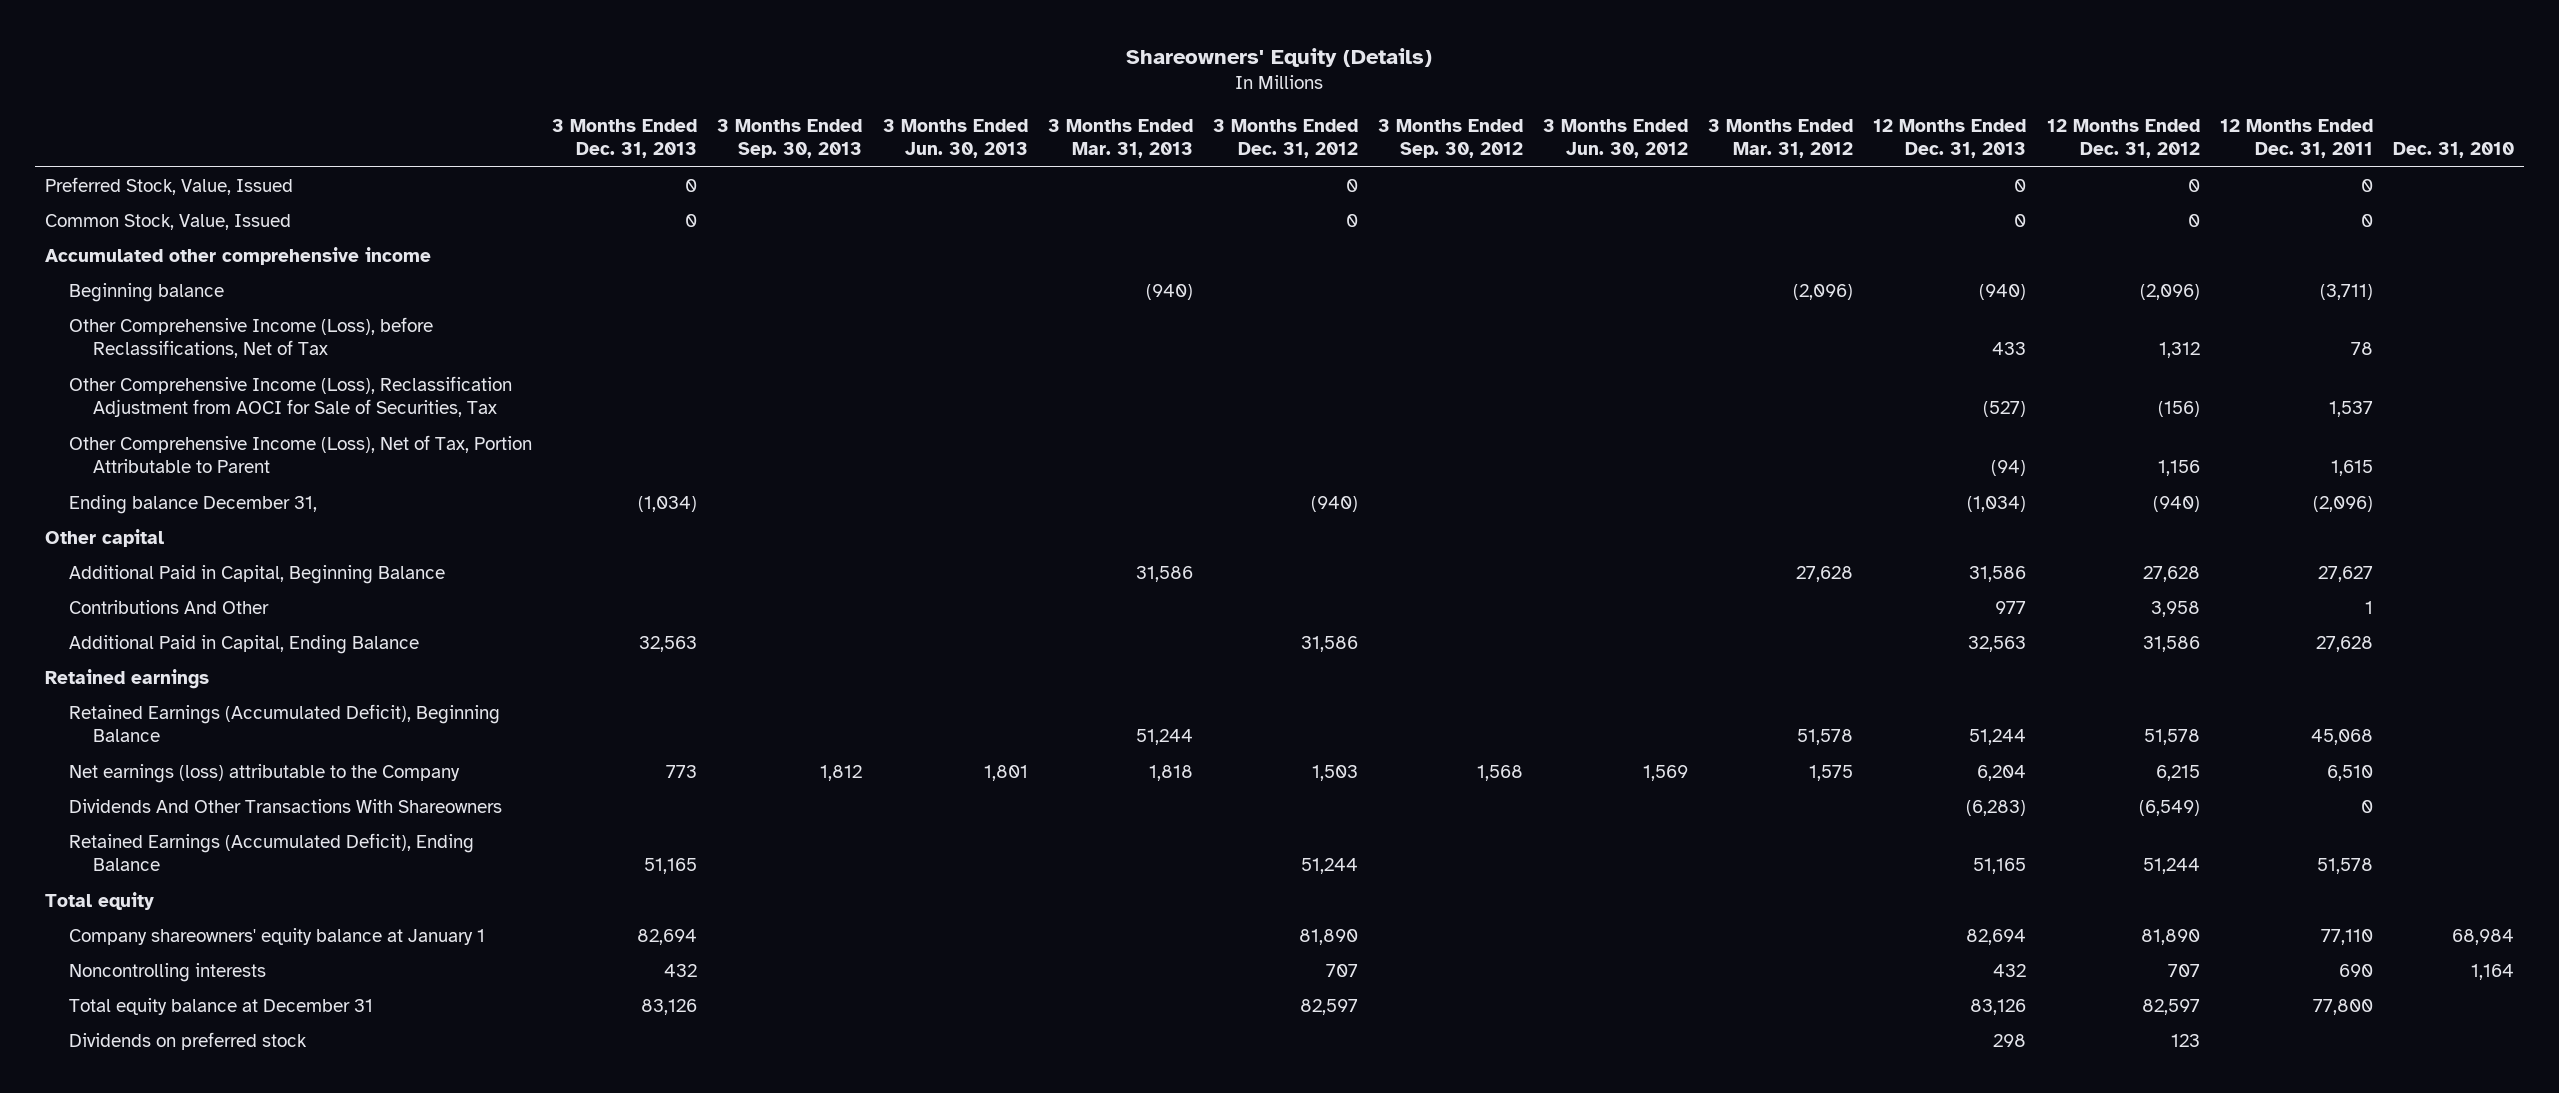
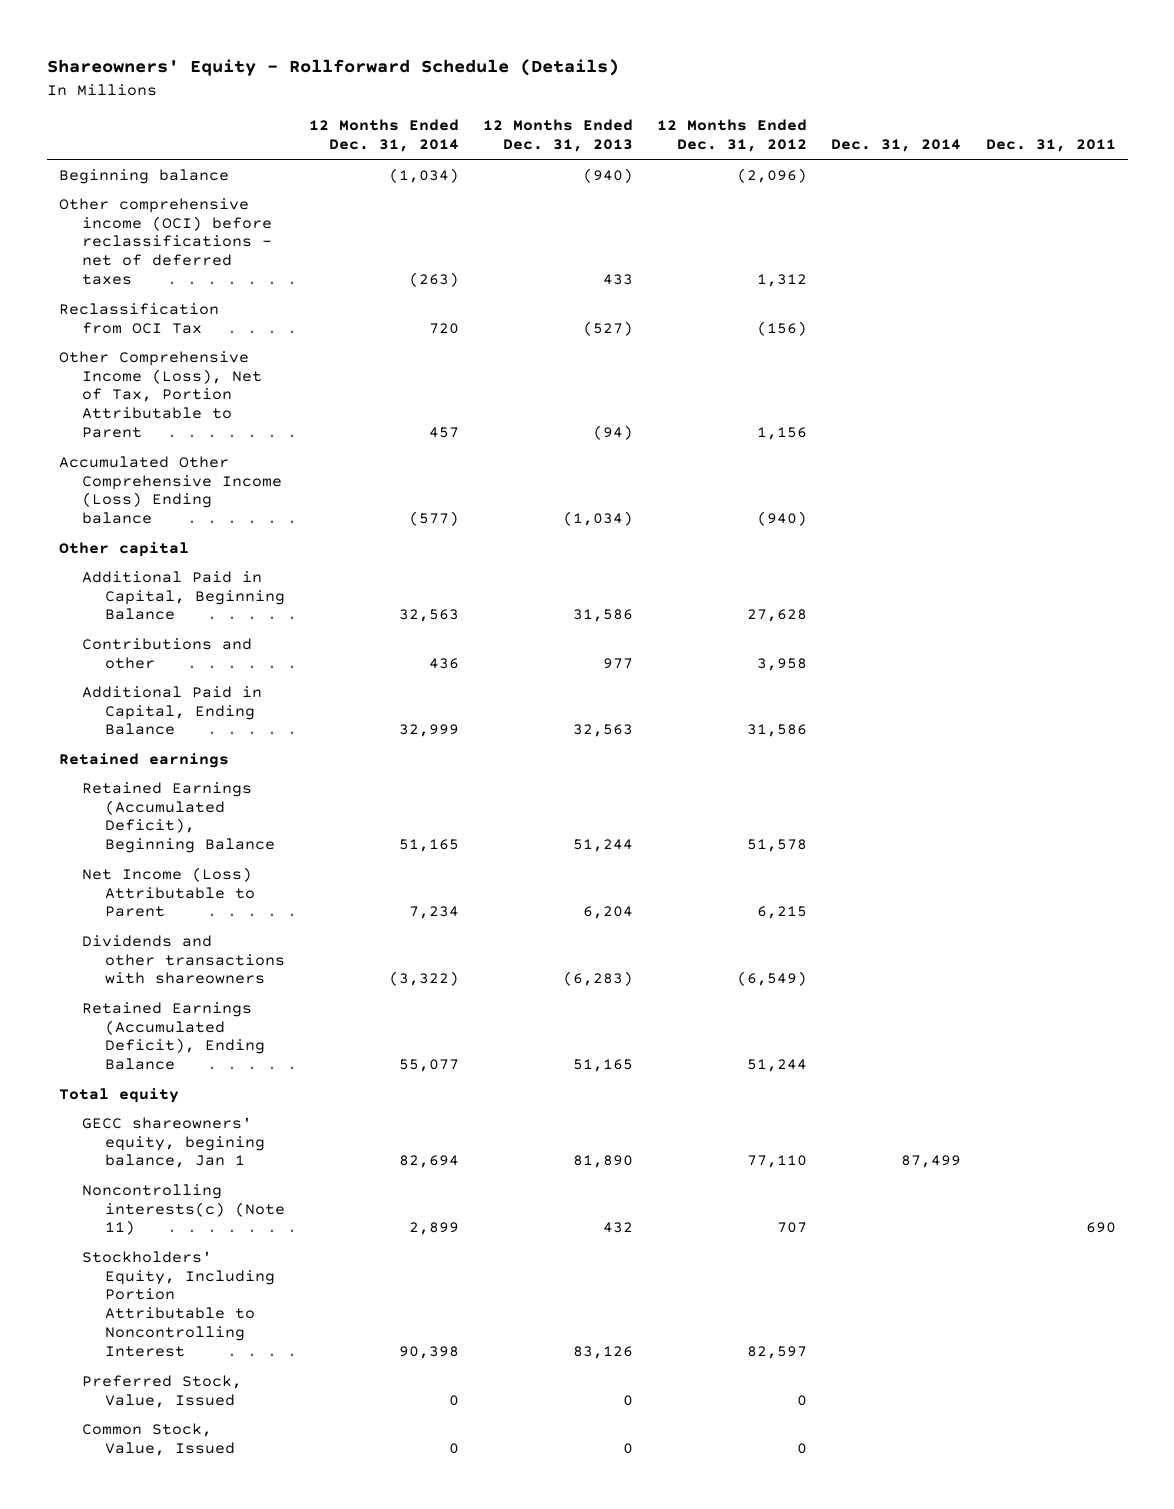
[1126,47,1433,67] Shareowners' Equity (Details) -> [46,59,619,77] Shareowners' Equity - Rollforward Schedule (Details)
[552,118,698,159] 3 Months Ended Dec. 31, 2013 -> none
[717,118,863,159] 3 Months Ended Sep. 30, 2013 -> none
[882,118,1028,159] 3 Months Ended Jun. 30, 2013 -> none
[1047,118,1193,159] 3 Months Ended Mar. 31, 2013 -> none
[1212,118,1358,159] 3 Months Ended Dec. 31, 2012 -> none
[1378,118,1524,159] 3 Months Ended Sep. 30, 2012 -> none
[1543,118,1689,159] 3 Months Ended Jun. 30, 2012 -> none
[1708,118,1854,159] 3 Months Ended Mar. 31, 2012 -> none
[2219,118,2373,159] 12 Months Ended Dec. 31, 2011 -> none
[2392,142,2514,159] Dec. 31, 2010 -> none
none -> [309,119,460,153] 12 Months Ended Dec. 31, 2014
none -> [831,139,962,153] Dec. 31, 2014
none -> [985,139,1116,153] Dec. 31, 2011
[44,246,431,265] Accumulated other comprehensive income -> none
[69,316,434,359] Other Comprehensive Income (Loss), before Reclassifications, Net of Tax -> [58,197,273,286] Other comprehensive income (OCI) before reclassifications - net of deferred taxes
[69,375,513,418] Other Comprehensive Income (Loss), Reclassification Adjustment from AOCI for Sale of Securities, Tax -> [58,302,219,334] Reclassification from OCI Tax
[69,494,318,514] Ending balance December 31, -> [58,455,283,525] Accumulated Other Comprehensive Income (Loss) Ending balance
[69,599,270,614] Contributions And Other -> [82,637,253,669] Contributions and other
[69,763,461,783] Net earnings (loss) attributable to the Company -> [82,866,256,918] Net Income (Loss) Attributable to Parent
[69,798,503,813] Dividends And Other Transactions With Shareowners -> [82,934,286,985] Dividends and other transactions with shareowners
[69,1031,308,1050] Dividends on preferred stock -> none
[69,927,486,945] Company shareowners' equity balance at January 1 -> [82,1116,266,1169] GECC shareowners' equity, begining balance, Jan 1
[1966,928,2027,945] 82,694 -> [573,1155,634,1169] 81,890
[2140,928,2200,945] 81,890 -> [747,1155,808,1169] 77,110
[69,962,267,982] Noncontrolling interests -> [82,1183,286,1236] Noncontrolling interests(c) (Note 11)
[69,997,374,1015] Total equity balance at December 31 -> [82,1250,276,1358] Stockholders' Equity, Including Portion Attributable to Noncontrolling Interest
[44,176,293,195] Preferred Stock, Value, Issued -> [82,1374,243,1408] Preferred Stock, Value, Issued
[44,213,291,230] Common Stock, Value, Issued -> [82,1422,236,1456] Common Stock, Value, Issued

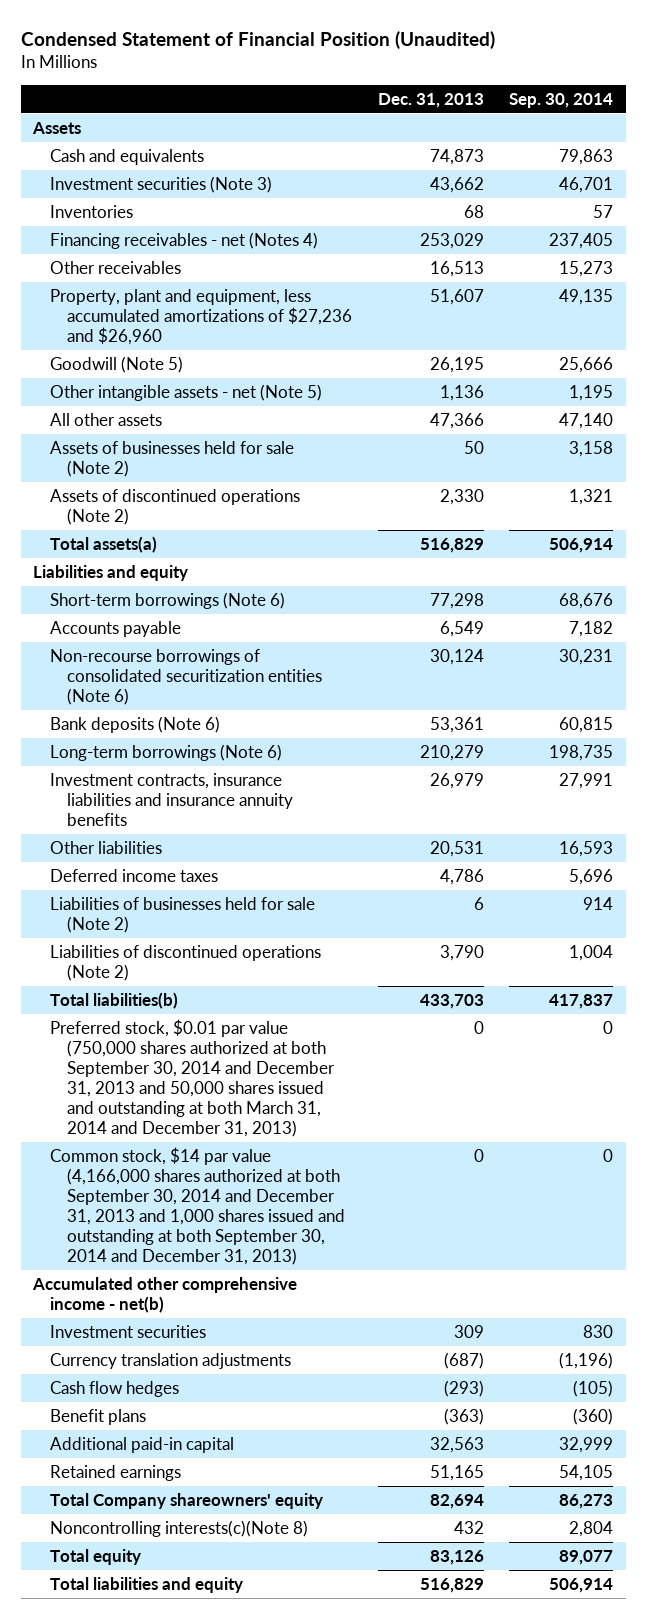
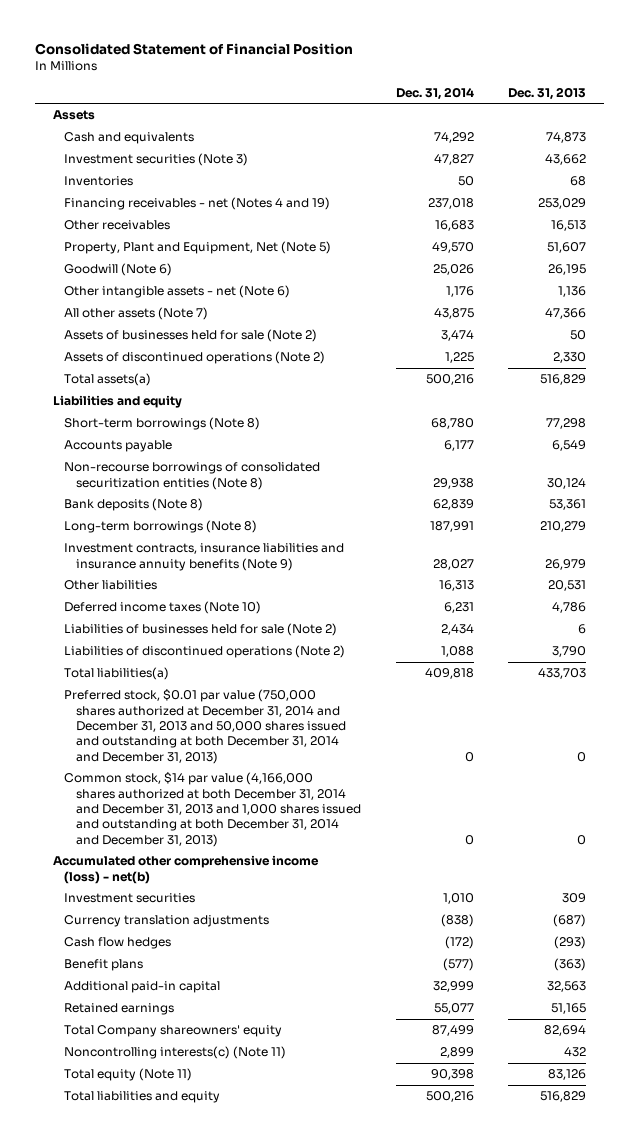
[20,31,495,50] Condensed Statement of Financial Position (Unaudited) -> [35,42,354,55] Consolidated Statement of Financial Position
[509,92,614,108] Sep. 30, 2014 -> none
none -> [395,86,474,100] Dec. 31, 2014
[50,231,319,249] Financing receivables - net (Notes 4) -> [64,197,331,211] Financing receivables - net (Notes 4 and 19)
[50,288,353,345] Property, plant and equipment, less accumulated amortizations of $27,236 and $26,960 -> [64,241,332,255] Property, Plant and Equipment, Net (Note 5)
[50,355,184,373] Goodwill (Note 5) -> [64,263,173,277] Goodwill (Note 6)
[50,383,323,401] Other intangible assets - net (Note 5) -> [64,285,291,299] Other intangible assets - net (Note 6)
[50,412,163,426] All other assets -> [64,307,209,321] All other assets (Note 7)
[50,591,286,609] Short-term borrowings (Note 6) -> [64,417,261,431] Short-term borrowings (Note 8)
[50,648,323,705] Non-recourse borrowings of consolidated securitization entities (Note 6) -> [64,462,321,490] Non-recourse borrowings of consolidated securitization entities (Note 8)
[50,715,221,733] Bank deposits (Note 6) -> [64,498,204,512] Bank deposits (Note 8)
[50,743,283,761] Long-term borrowings (Note 6) -> [64,520,258,534] Long-term borrowings (Note 8)
[50,772,294,826] Investment contracts, insurance liabilities and insurance annuity benefits -> [64,543,345,571] Investment contracts, insurance liabilities and insurance annuity benefits (Note 9)
[50,868,219,882] Deferred income taxes -> [64,601,262,615] Deferred income taxes (Note 10)
[50,991,179,1009] Total liabilities(b) -> [64,667,170,681] Total liabilities(a)
[50,1018,336,1137] Preferred stock, $0.01 par value (750,000 shares authorized at both September 30, 2014 and December 31, 2013 and 50,000 shares issued and outstanding at both March 31, 2014 and December 31, 2013) -> [64,689,346,764] Preferred stock, $0.01 par value (750,000 shares authorized at December 31, 2014 and December 31, 2013 and 50,000 shares issued and outstanding at both December 31, 2014 and December 31, 2013)
[50,1146,346,1265] Common stock, $14 par value (4,166,000 shares authorized at both September 30, 2014 and December 31, 2013 and 1,000 shares issued and outstanding at both September 30, 2014 and December 31, 2013) -> [64,772,361,847] Common stock, $14 par value (4,166,000 shares authorized at both December 31, 2014 and December 31, 2013 and 1,000 shares issued and outstanding at both December 31, 2014 and December 31, 2013)
[32,1276,298,1313] Accumulated other comprehensive income - net(b) -> [52,855,319,884] Accumulated other comprehensive income (loss) - net(b)
[50,1519,309,1537] Noncontrolling interests(c)(Note 8) -> [64,1046,287,1060] Noncontrolling interests(c) (Note 11)
[50,1548,142,1565] Total equity -> [64,1068,193,1082] Total equity (Note 11)

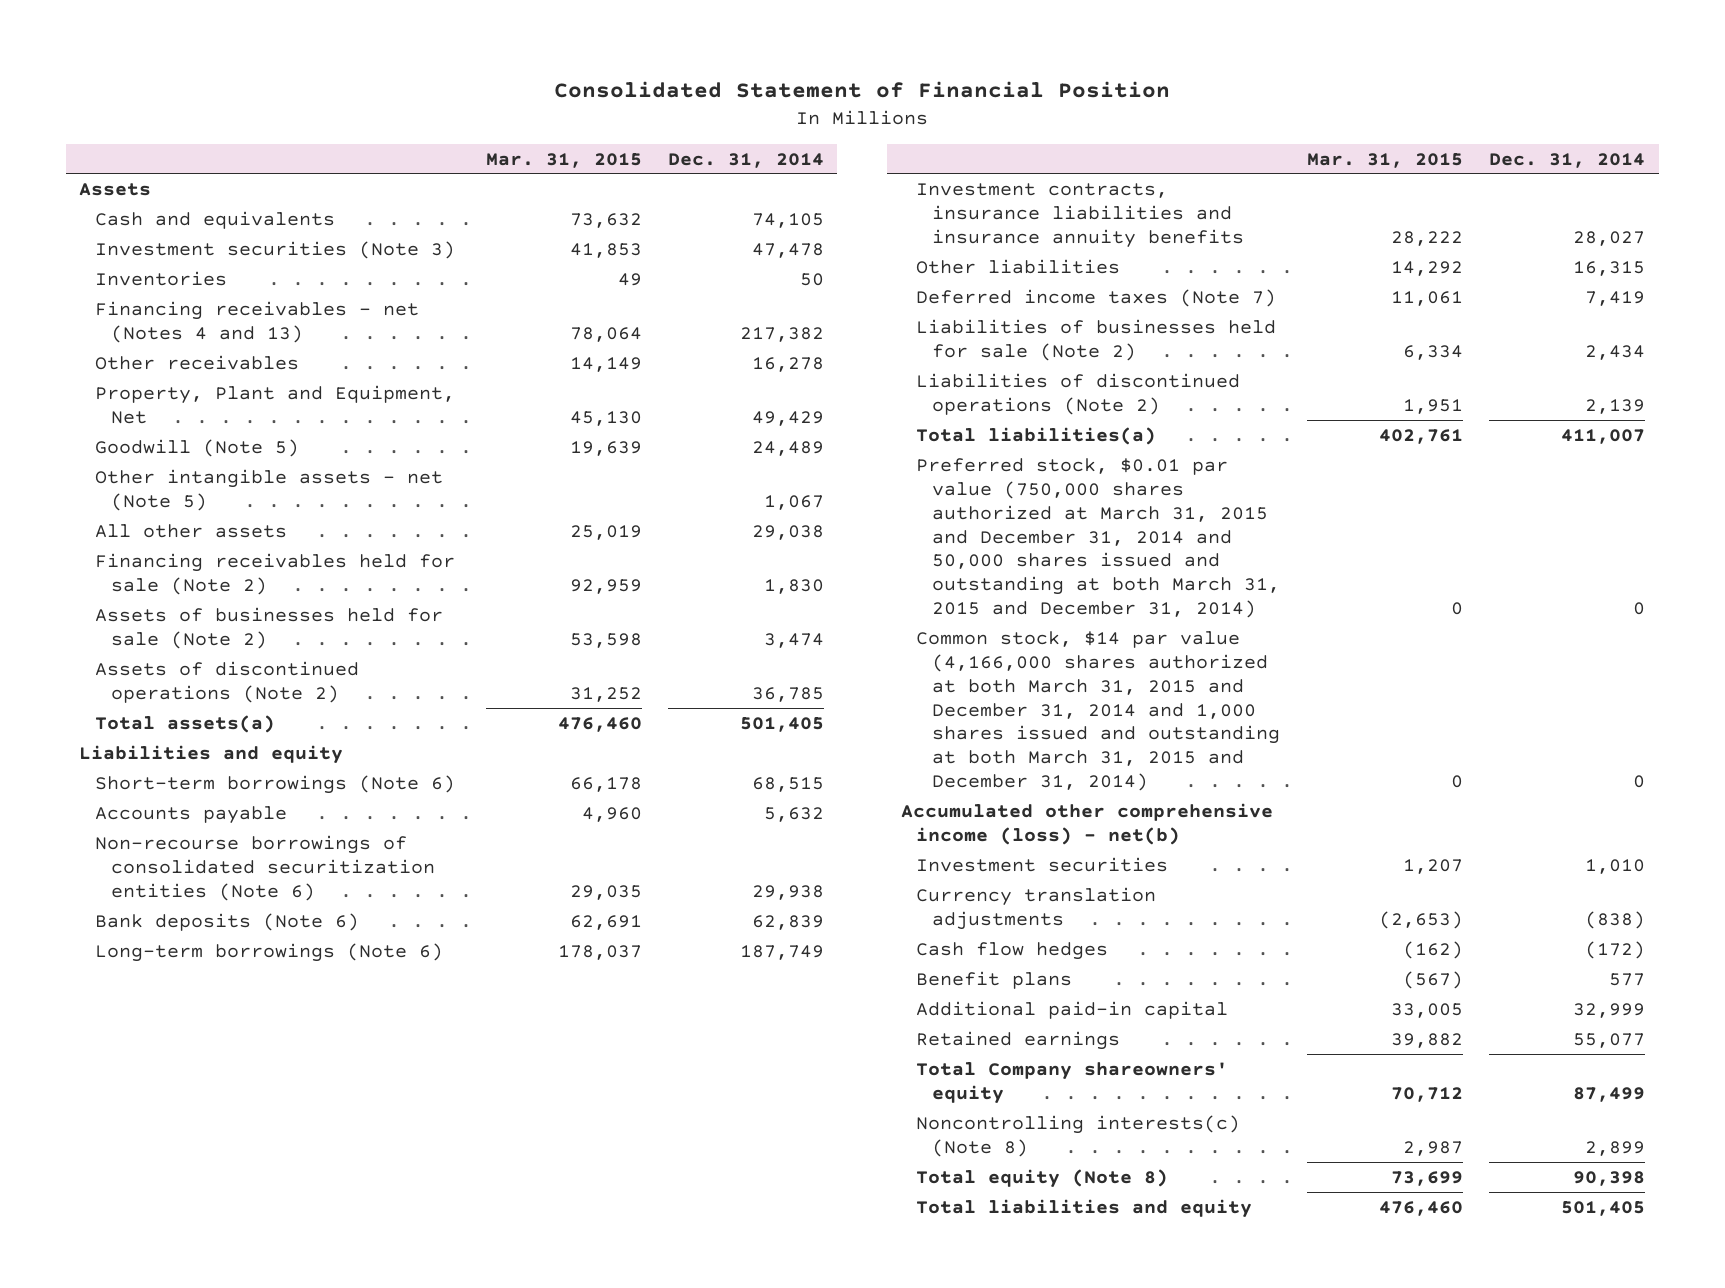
[508,86,587,100] Dec. 31, 2013 -> none
none -> [485,152,642,168] Mar. 31, 2015
[433,132,474,144] 74,292 -> [752,212,825,228] 74,105
[433,154,474,166] 47,827 -> [752,242,825,258] 47,478
[64,197,331,211] Financing receivables - net (Notes 4 and 19) -> [95,300,420,343] Financing receivables - net (Notes 4 and 13)
[427,198,474,210] 237,018 -> [740,326,825,342] 217,382
[434,220,474,232] 16,683 -> [752,356,825,372] 16,278
[64,241,332,255] Property, Plant and Equipment, Net (Note 5) -> [95,384,456,424] Property, Plant and Equipment, Net
[431,242,474,254] 49,570 -> [752,410,825,426] 49,429
[64,263,173,277] Goodwill (Note 6) -> [95,438,300,457] Goodwill (Note 5)
[432,264,474,276] 25,026 -> [752,440,825,456] 24,489
[64,285,291,299] Other intangible assets - net (Note 6) -> [95,468,444,511] Other intangible assets - net (Note 5)
[445,286,474,298] 1,176 -> [764,494,825,510] 1,067
[64,307,209,321] All other assets (Note 7) -> [95,523,288,538] All other assets
[433,308,474,320] 43,875 -> [752,524,825,540] 29,038
none -> [95,552,456,595] Financing receivables held for sale (Note 2)
[444,352,474,364] 1,225 -> [752,686,825,702] 36,785
[425,374,474,386] 500,216 -> [740,716,825,732] 501,405
[64,417,261,431] Short-term borrowings (Note 8) -> [95,774,456,794] Short-term borrowings (Note 6)
[430,418,474,430] 68,780 -> [752,776,825,792] 68,515
[443,440,474,452] 6,177 -> [764,806,825,822] 5,632
[64,462,321,490] Non-recourse borrowings of consolidated securitization entities (Note 8) -> [95,834,435,901] Non-recourse borrowings of consolidated securitization entities (Note 6)
[64,498,204,512] Bank deposits (Note 8) -> [95,912,360,931] Bank deposits (Note 6)
[64,520,258,534] Long-term borrowings (Note 8) -> [95,942,444,962] Long-term borrowings (Note 6)
[429,521,474,533] 187,991 -> [740,944,825,960] 187,749
[64,543,345,571] Investment contracts, insurance liabilities and insurance annuity benefits (Note 9) -> [916,182,1245,248] Investment contracts, insurance liabilities and insurance annuity benefits
[438,580,474,592] 16,313 -> [1573,260,1646,276] 16,315
[64,601,262,615] Deferred income taxes (Note 10) -> [916,288,1277,307] Deferred income taxes (Note 7)
[443,602,474,614] 6,231 -> [1585,290,1646,306] 7,419
[440,646,474,658] 1,088 -> [1585,398,1646,414] 2,139
[424,668,474,680] 409,818 -> [1561,428,1646,444] 411,007
[64,689,346,764] Preferred stock, $0.01 par value (750,000 shares authorized at December 31, 2014 and December 31, 2013 and 50,000 shares issued and outstanding at both December 31, 2014 and December 31, 2013) -> [916,457,1281,619] Preferred stock, $0.01 par value (750,000 shares authorized at March 31, 2015 and December 31, 2014 and 50,000 shares issued and outstanding at both March 31, 2015 and December 31, 2014)
[64,772,361,847] Common stock, $14 par value (4,166,000 shares authorized at both December 31, 2014 and December 31, 2013 and 1,000 shares issued and outstanding at both December 31, 2014 and December 31, 2013) -> [916,630,1281,792] Common stock, $14 par value (4,166,000 shares authorized at both March 31, 2015 and December 31, 2014 and 1,000 shares issued and outstanding at both March 31, 2015 and December 31, 2014)
[442,958,474,972] (577) -> [1609,972,1646,986] 577
[64,1046,287,1060] Noncontrolling interests(c) (Note 11) -> [916,1114,1241,1157] Noncontrolling interests(c) (Note 8)
[64,1068,193,1082] Total equity (Note 11) -> [916,1168,1169,1188] Total equity (Note 8)
[425,1091,474,1103] 500,216 -> [1561,1200,1646,1216] 501,405

